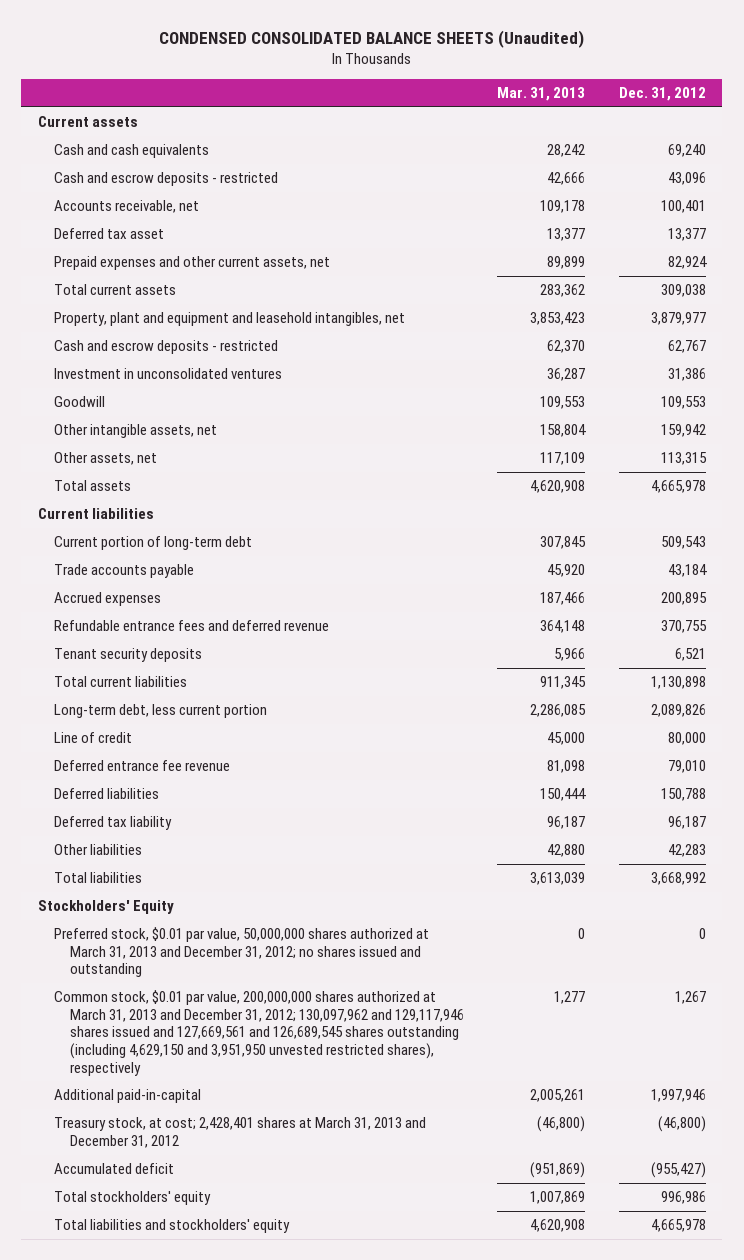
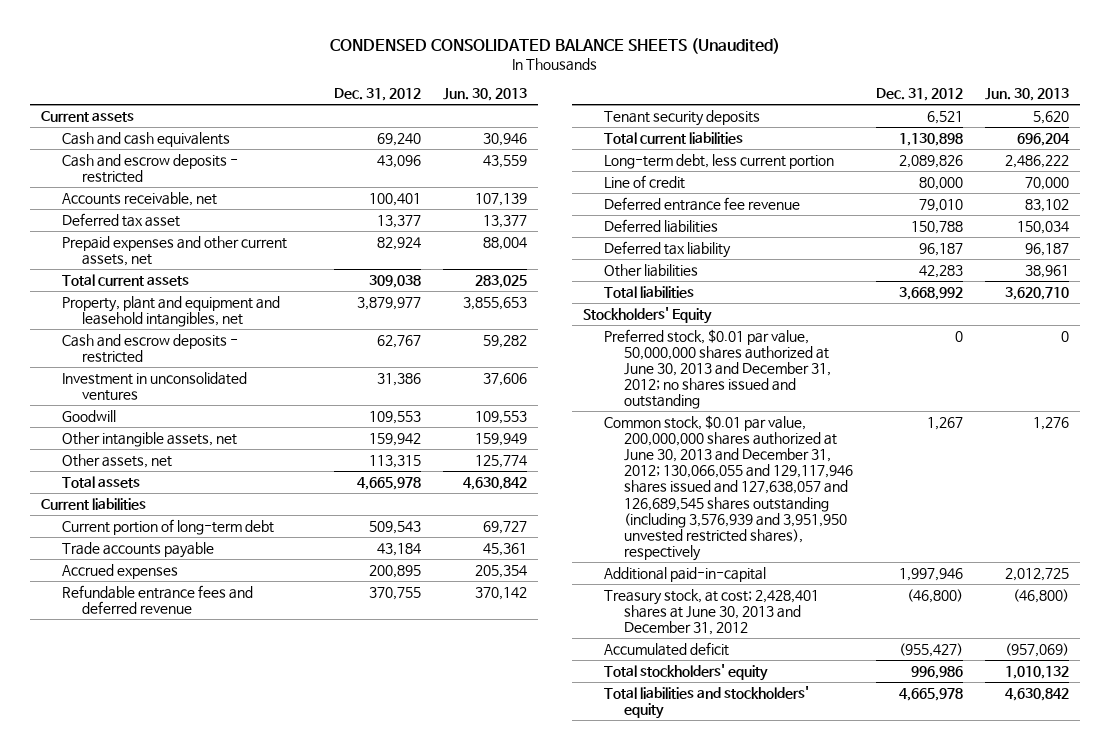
[497,87,586,102] Mar. 31, 2013 -> none
none -> [442,88,527,102] Jun. 30, 2013
[53,927,429,978] Preferred stock, $0.01 par value, 50,000,000 shares authorized at March 31, 2013 and December 31, 2012; no shares issued and outstanding -> [603,328,832,410] Preferred stock, $0.01 par value, 50,000,000 shares authorized at June 30, 2013 and December 31, 2012; no shares issued and outstanding
[53,990,464,1076] Common stock, $0.01 par value, 200,000,000 shares authorized at March 31, 2013 and December 31, 2012; 130,097,962 and 129,117,946 shares issued and 127,669,561 and 126,689,545 shares outstanding (including 4,629,150 and 3,951,950 unvested restricted shares), respectively -> [603,414,854,562] Common stock, $0.01 par value, 200,000,000 shares authorized at June 30, 2013 and December 31, 2012; 130,066,055 and 129,117,946 shares issued and 127,638,057 and 126,689,545 shares outstanding (including 3,576,939 and 3,951,950 unvested restricted shares), respectively
[53,1117,426,1148] Treasury stock, at cost; 2,428,401 shares at March 31, 2013 and December 31, 2012 -> [603,588,819,636] Treasury stock, at cost; 2,428,401 shares at June 30, 2013 and December 31, 2012

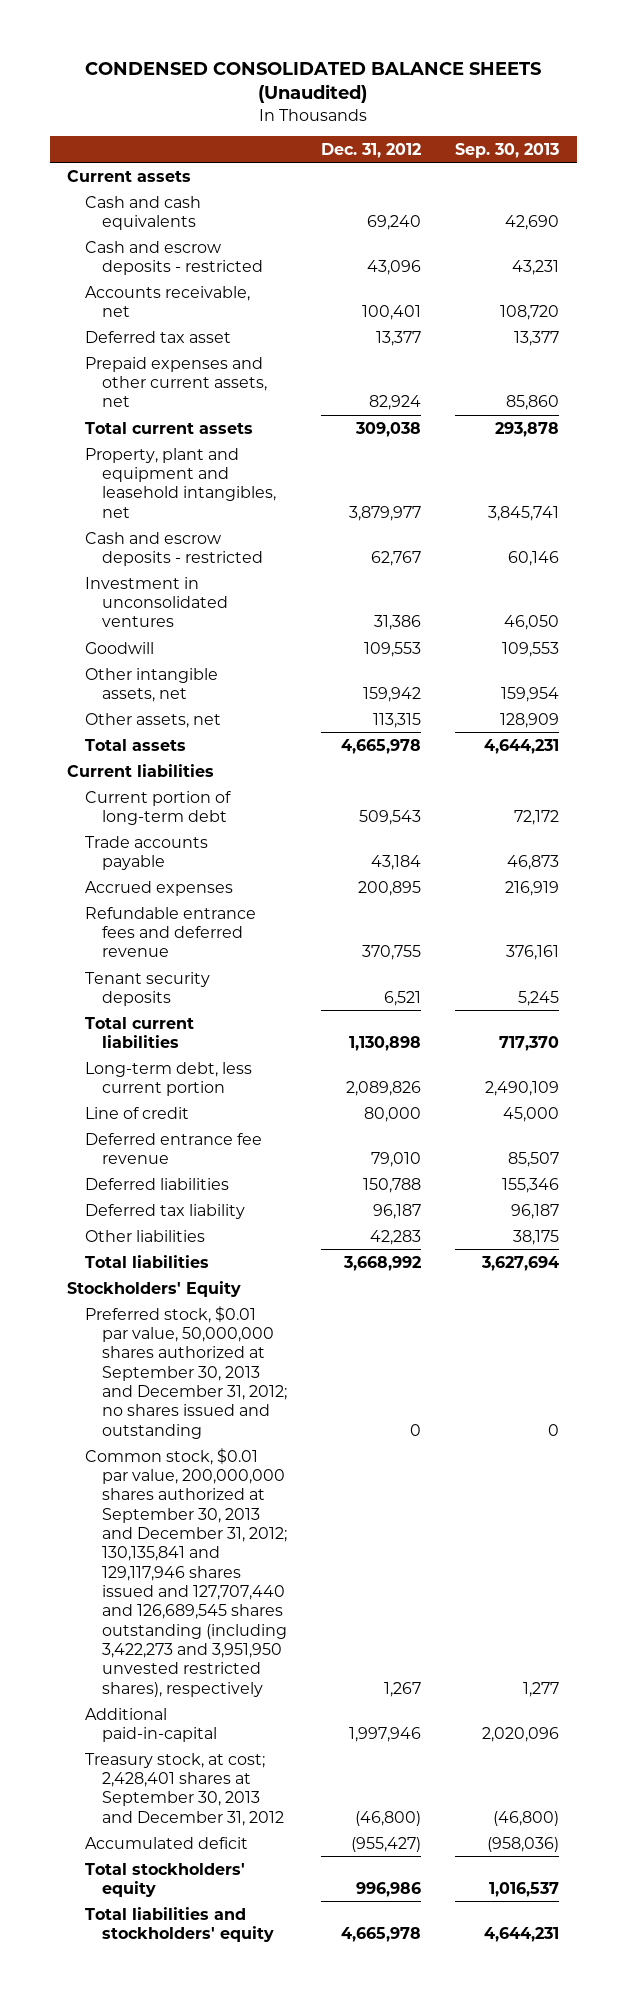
[442,88,527,102] Jun. 30, 2013 -> none
none -> [455,142,560,158] Sep. 30, 2013
[603,328,832,410] Preferred stock, $0.01 par value, 50,000,000 shares authorized at June 30, 2013 and December 31, 2012; no shares issued and outstanding -> [84,1305,288,1439] Preferred stock, $0.01 par value, 50,000,000 shares authorized at September 30, 2013 and December 31, 2012; no shares issued and outstanding
[603,414,854,562] Common stock, $0.01 par value, 200,000,000 shares authorized at June 30, 2013 and December 31, 2012; 130,066,055 and 129,117,946 shares issued and 127,638,057 and 126,689,545 shares outstanding (including 3,576,939 and 3,951,950 unvested restricted shares), respectively -> [84,1447,288,1697] Common stock, $0.01 par value, 200,000,000 shares authorized at September 30, 2013 and December 31, 2012; 130,135,841 and 129,117,946 shares issued and 127,707,440 and 126,689,545 shares outstanding (including 3,422,273 and 3,951,950 unvested restricted shares), respectively
[603,588,819,636] Treasury stock, at cost; 2,428,401 shares at June 30, 2013 and December 31, 2012 -> [84,1752,285,1826] Treasury stock, at cost; 2,428,401 shares at September 30, 2013 and December 31, 2012

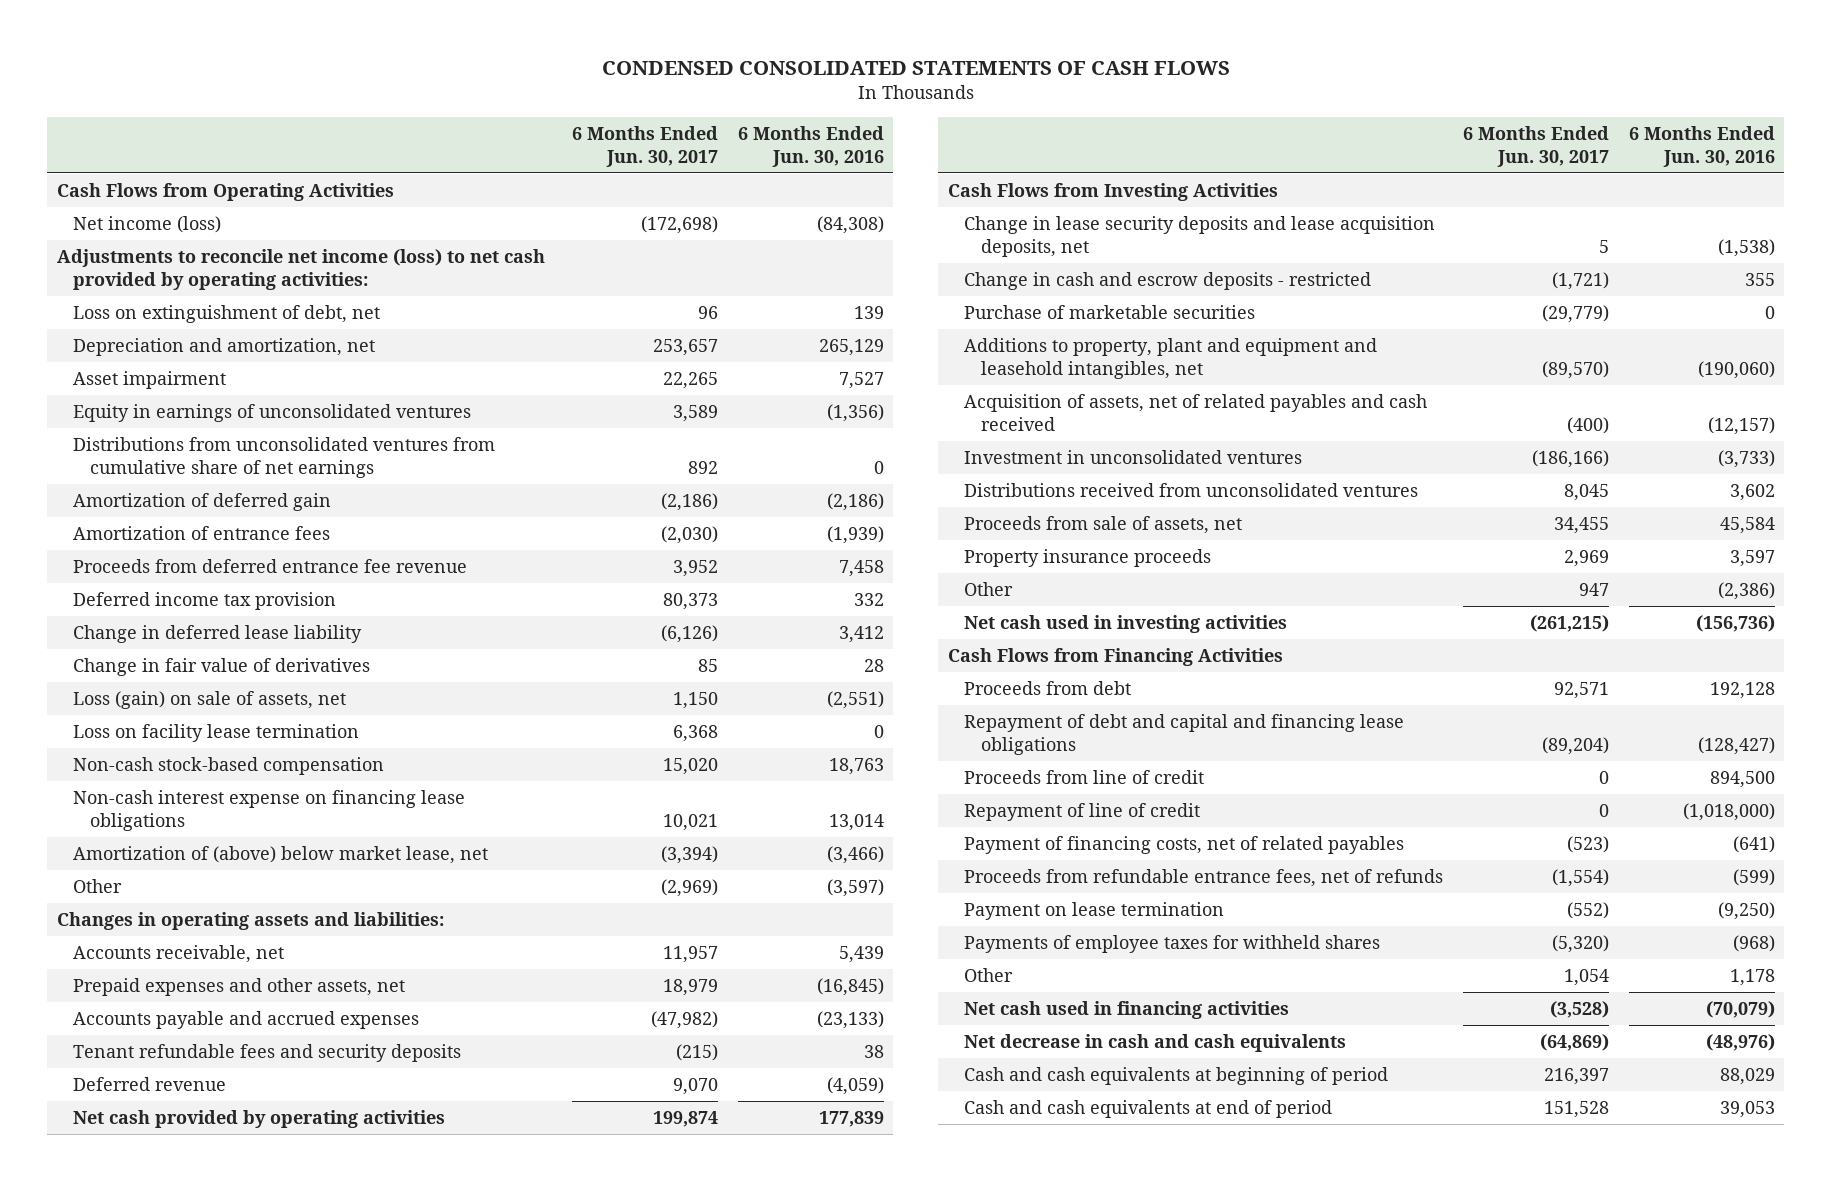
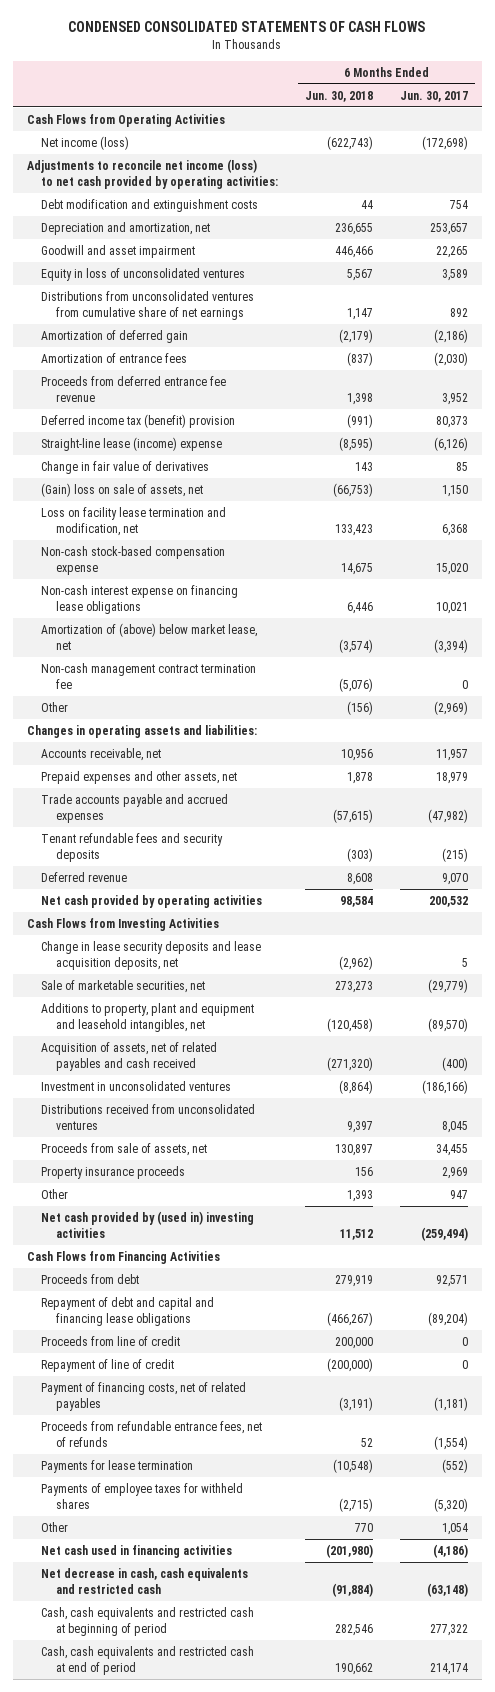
[737,125,884,167] 6 Months Ended Jun. 30, 2016 -> none
none -> [305,90,374,102] Jun. 30, 2018
[73,305,381,324] Loss on extinguishment of debt, net -> none
none -> [41,198,259,212] Debt modification and extinguishment costs
[73,371,227,390] Asset impairment -> [41,244,196,258] Goodwill and asset impairment
[73,404,472,423] Equity in earnings of unconsolidated ventures -> [41,267,246,281] Equity in loss of unconsolidated ventures
[73,592,337,611] Deferred income tax provision -> [41,413,236,428] Deferred income tax (benefit) provision
[73,625,363,644] Change in deferred lease liability -> [41,436,223,451] Straight-line lease (income) expense
[73,691,347,710] Loss (gain) on sale of assets, net -> [41,482,204,497] (Gain) loss on sale of assets, net
[73,724,360,743] Loss on facility lease termination -> [41,506,227,536] Loss on facility lease termination and modification, net
[73,757,385,776] Non-cash stock-based compensation -> [41,545,226,575] Non-cash stock-based compensation expense
none -> [41,662,257,689] Non-cash management contract termination fee
[73,1011,420,1030] Accounts payable and accrued expenses -> [41,793,229,823] Trade accounts payable and accrued expenses
[653,1111,719,1128] 199,874 -> [429,895,469,907] 200,532
[964,272,1372,291] Change in cash and escrow deposits - restricted -> none
[964,305,1256,320] Purchase of marketable securities -> [41,979,206,993] Sale of marketable securities, net
[964,615,1288,634] Net cash used in investing activities -> [41,1210,255,1238] Net cash provided by (used in) investing activities
[1529,615,1609,633] (261,215) -> [421,1226,469,1241] (259,494)
[1566,836,1609,854] (523) -> [434,1396,469,1411] (1,181)
[964,902,1225,921] Payment on lease termination -> [41,1459,194,1473] Payments for lease termination
[1549,1001,1609,1019] (3,528) -> [433,1543,469,1558] (4,186)
[964,1034,1347,1053] Net decrease in cash and cash equivalents -> [41,1567,249,1594] Net decrease in cash, cash equivalents and restricted cash
[1539,1034,1609,1052] (64,869) -> [427,1582,469,1597] (63,148)
[964,1067,1389,1086] Cash and cash equivalents at beginning of period -> [41,1606,255,1636] Cash, cash equivalents and restricted cash at beginning of period
[1543,1068,1609,1086] 216,397 -> [430,1623,469,1636] 277,322
[964,1100,1333,1119] Cash and cash equivalents at end of period -> [41,1645,255,1675] Cash, cash equivalents and restricted cash at end of period
[1543,1101,1609,1119] 151,528 -> [430,1662,469,1675] 214,174

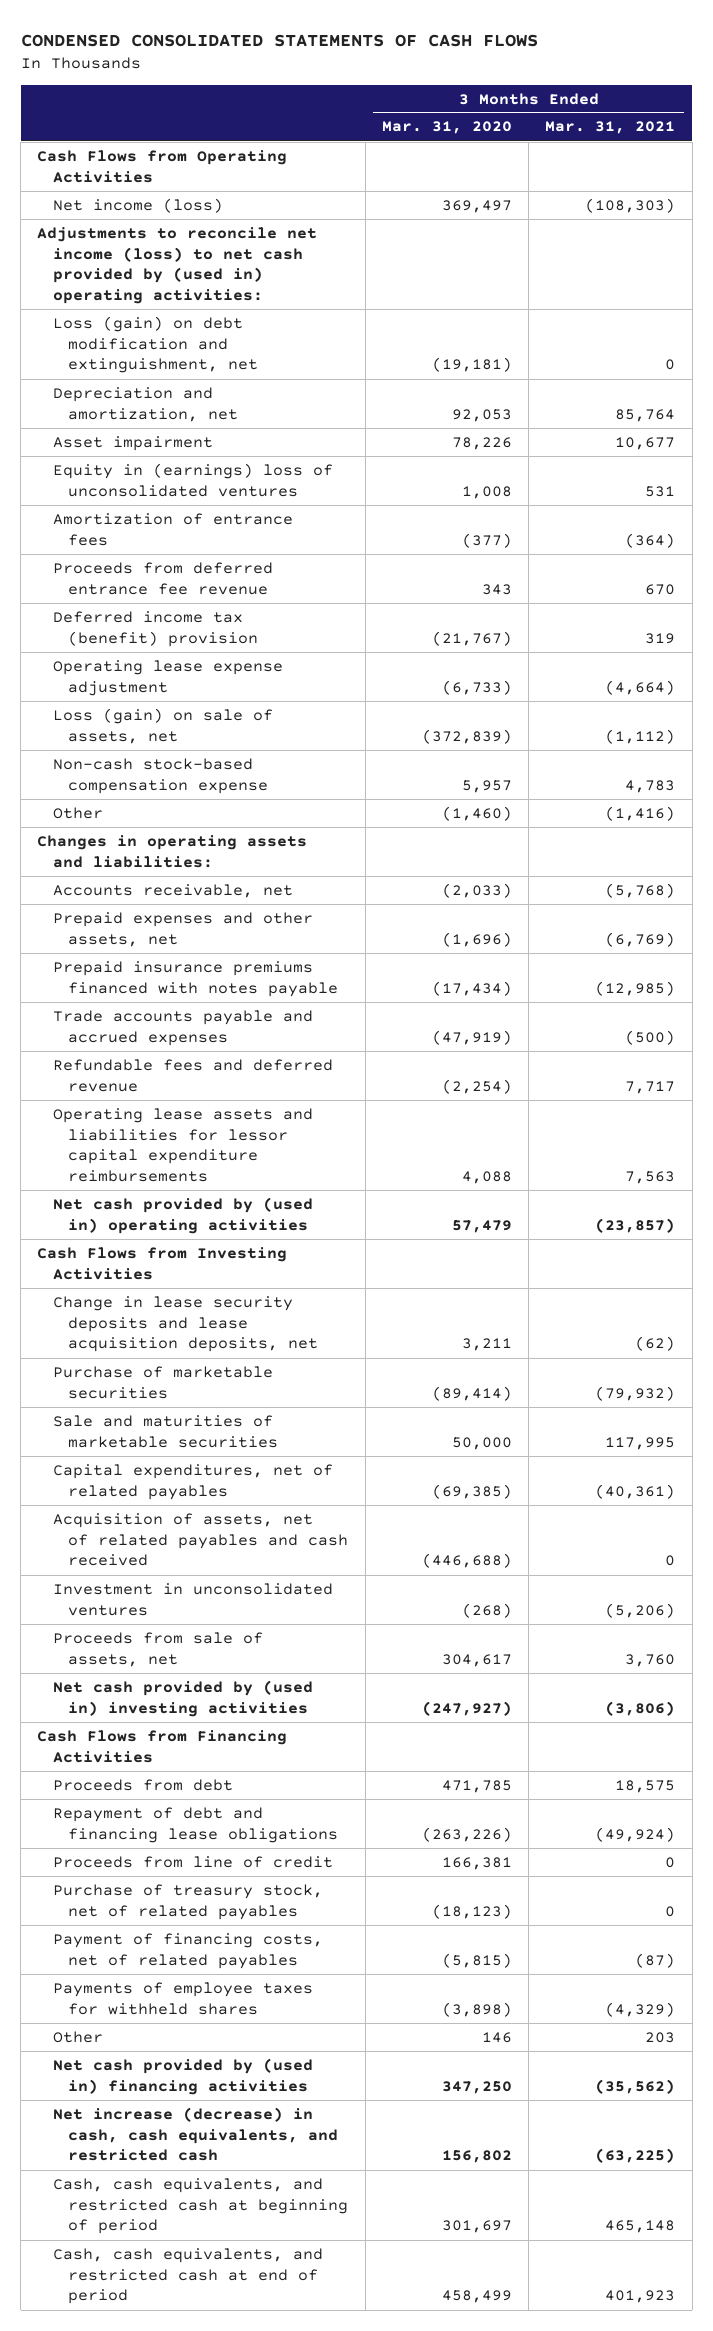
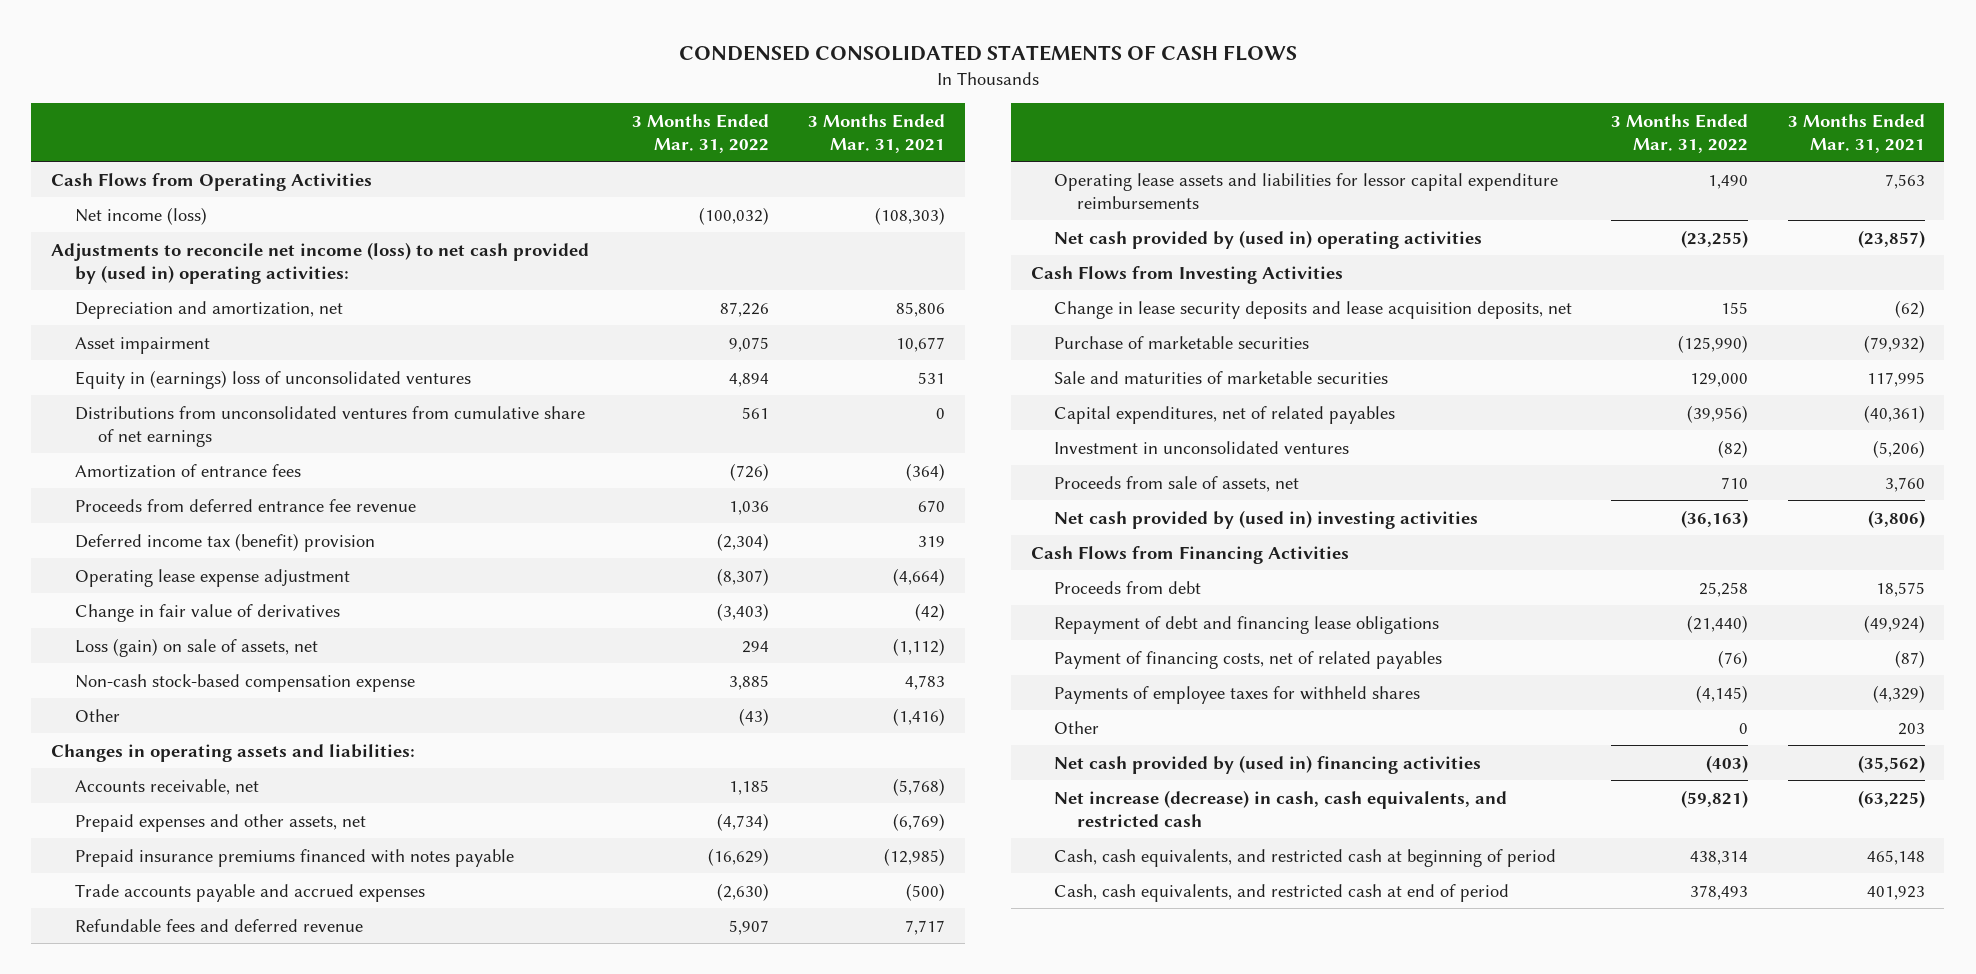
[381,121,512,135] Mar. 31, 2020 -> none
none -> [631,113,769,153] 3 Months Ended Mar. 31, 2022
[52,315,259,374] Loss (gain) on debt modification and extinguishment, net -> none
[615,408,676,422] 85,764 -> [896,301,946,317] 85,806
none -> [74,405,585,447] Distributions from unconsolidated ventures from cumulative share of net earnings
none -> [74,603,340,622] Change in fair value of derivatives
[52,1512,349,1567] Acquisition of assets, net of related payables and cash received -> none
[52,1855,333,1868] Proceeds from line of credit -> none
[52,1883,323,1920] Purchase of treasury stock, net of related payables -> none

